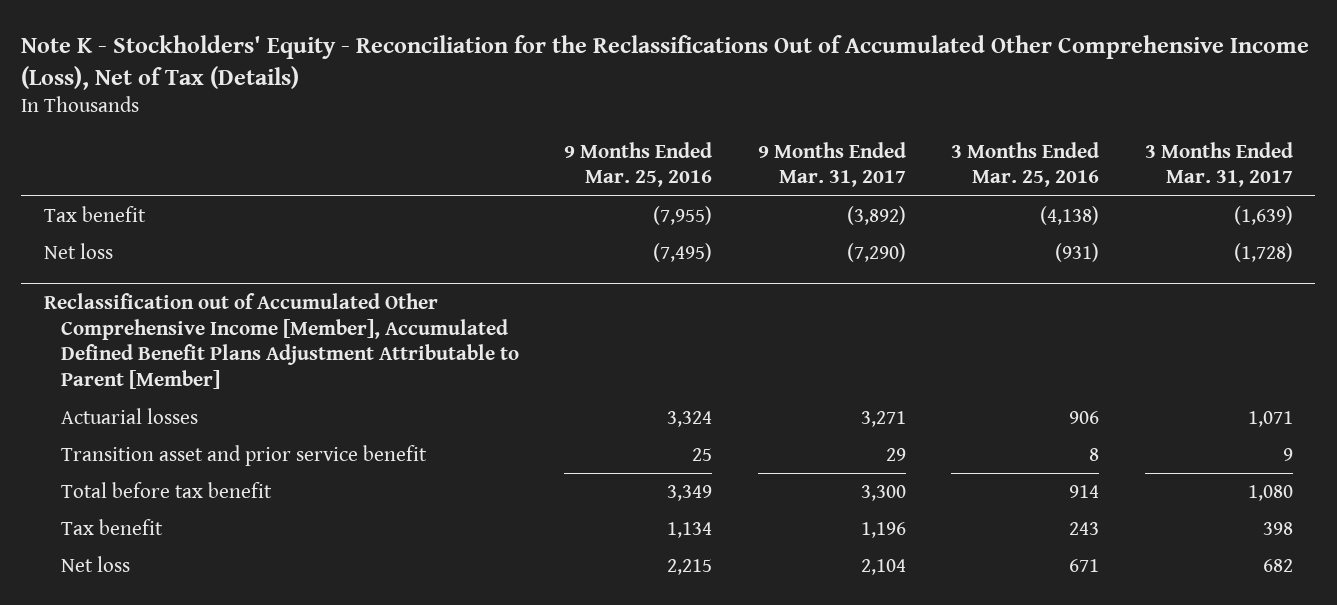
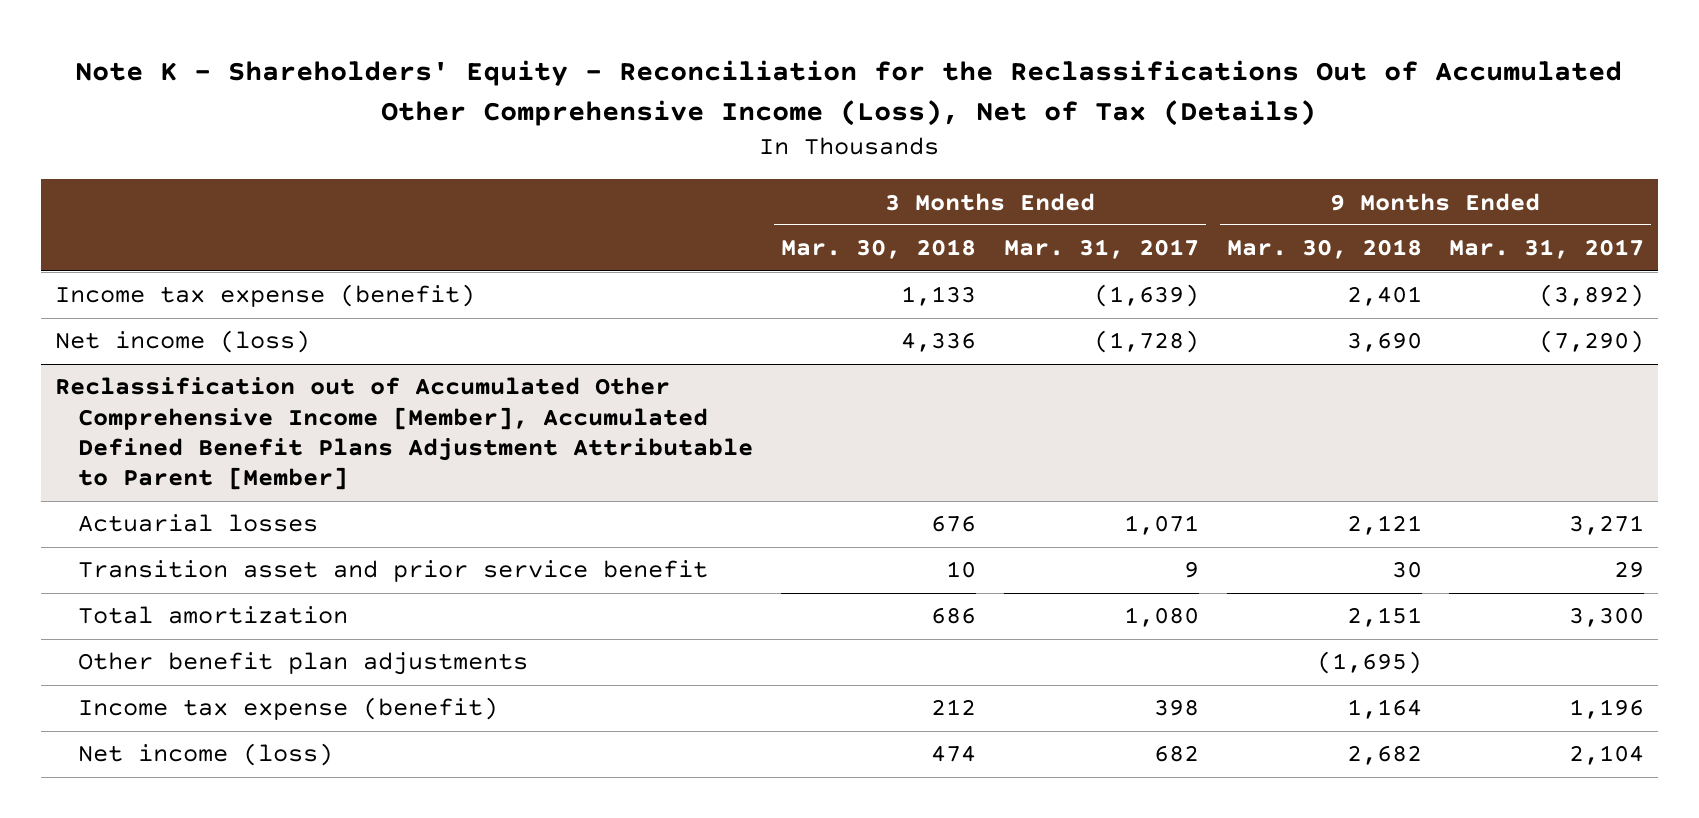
[21,34,1310,90] Note K - Stockholders' Equity - Reconciliation for the Reclassifications Out of Accumulated Other Comprehensive Income (Loss), Net of Tax (Details) -> [75,60,1623,126] Note K - Shareholders' Equity - Reconciliation for the Reclassifications Out of Accumulated Other Comprehensive Income (Loss), Net of Tax (Details)
[564,141,713,188] 9 Months Ended Mar. 25, 2016 -> none
[951,141,1100,188] 3 Months Ended Mar. 25, 2016 -> none
none -> [781,239,977,260] Mar. 30, 2018
none -> [1226,239,1422,260] Mar. 30, 2018
[43,206,146,223] Tax benefit -> [54,284,475,308] Income tax expense (benefit)
[43,243,113,260] Net loss -> [54,330,310,354] Net income (loss)
[60,482,272,499] Total before tax benefit -> [78,606,349,625] Total amortization
none -> [78,652,529,676] Other benefit plan adjustments
[60,519,163,536] Tax benefit -> [78,697,499,721] Income tax expense (benefit)
[60,556,130,573] Net loss -> [78,743,334,767] Net income (loss)

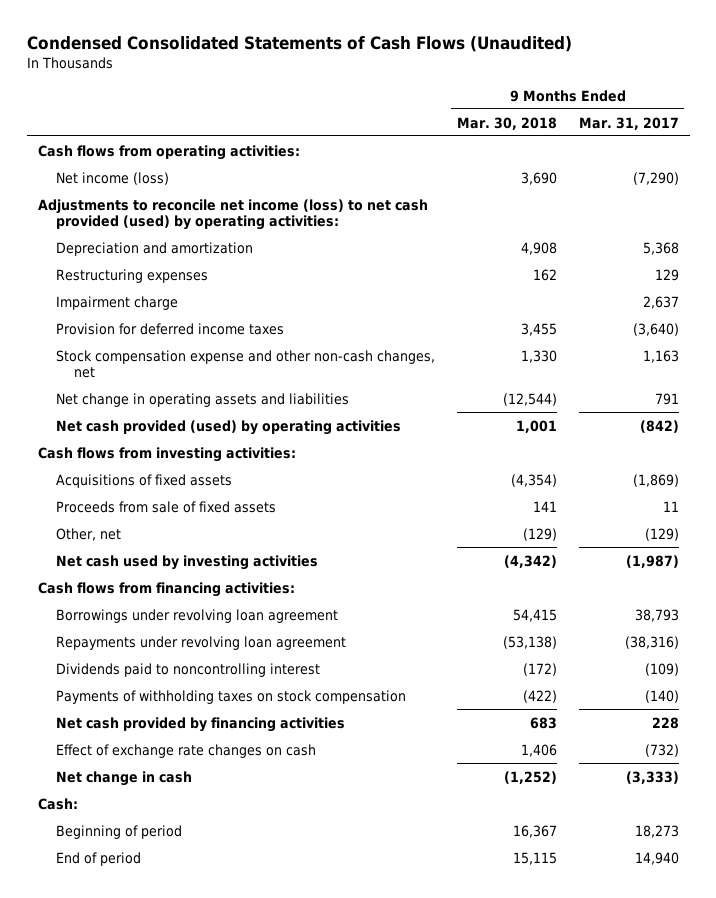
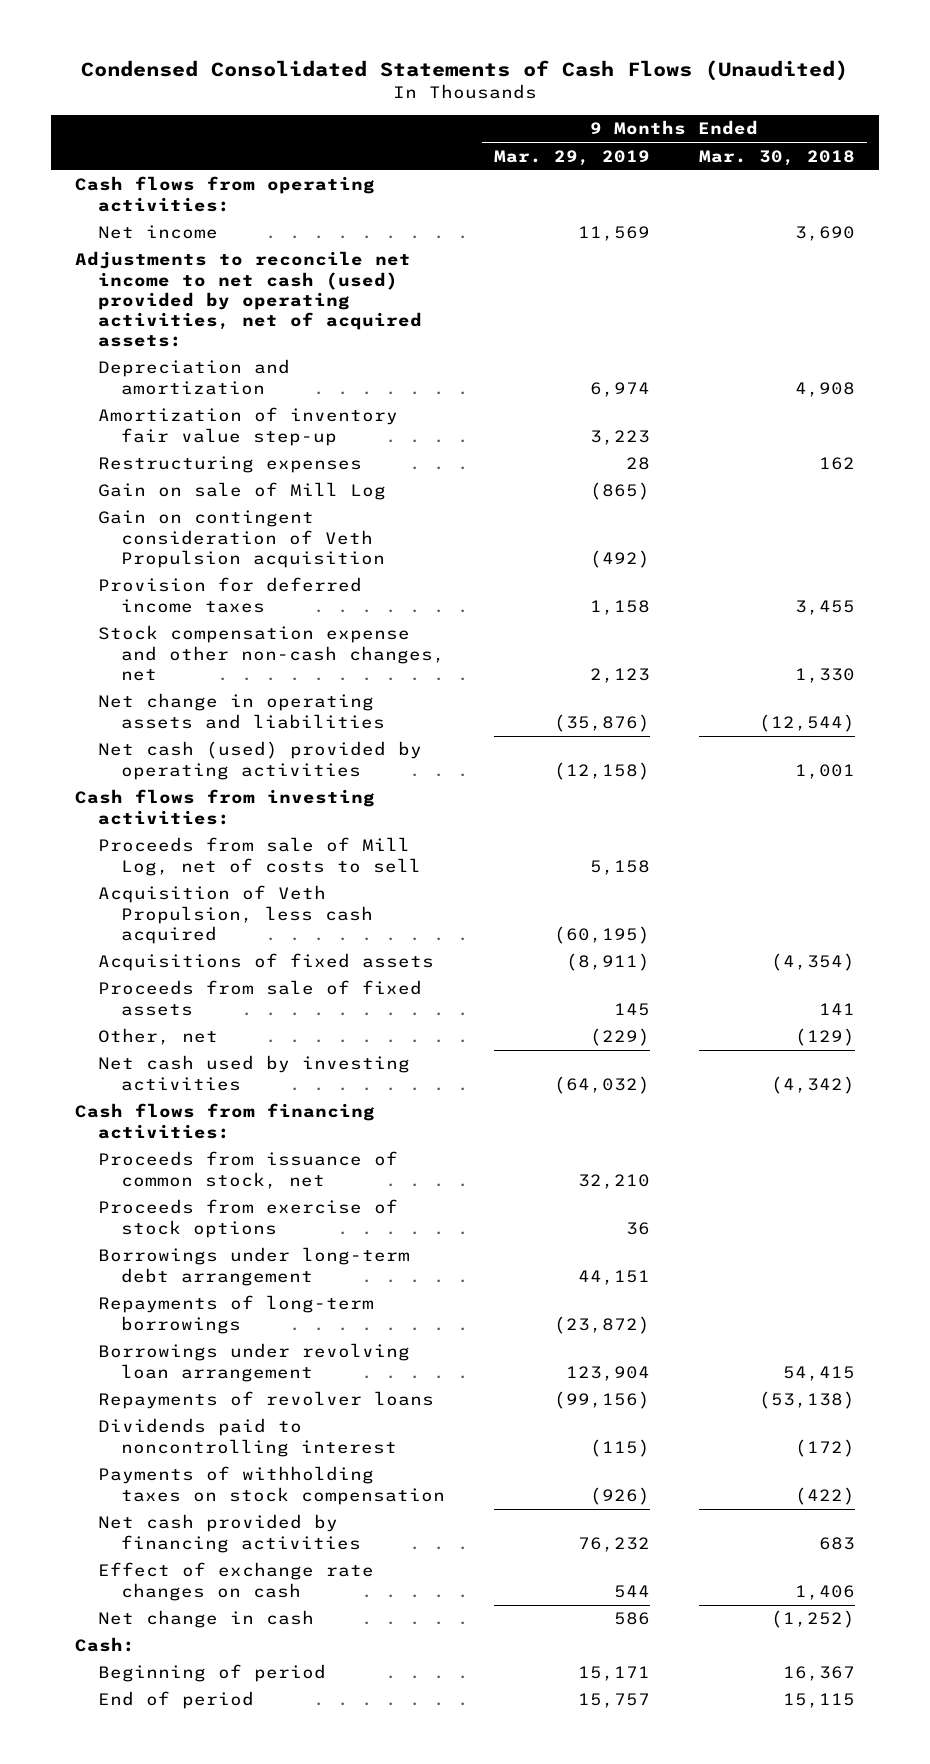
[578,116,679,130] Mar. 31, 2017 -> none
none -> [493,149,650,166] Mar. 29, 2019
[55,171,169,185] Net income (loss) -> [98,225,219,240] Net income
[37,198,428,231] Adjustments to reconcile net income (loss) to net cash provided (used) by operating activities: -> [75,251,423,348] Adjustments to reconcile net income to net cash (used) provided by operating activities, net of acquired assets:
none -> [98,407,399,446] Amortization of inventory fair value step-up
[55,295,178,310] Impairment charge -> none
none -> [98,482,387,501] Gain on sale of Mill Log
none -> [98,510,385,568] Gain on contingent consideration of Veth Propulsion acquisition
[55,419,401,435] Net cash provided (used) by operating activities -> [98,741,423,780] Net cash (used) provided by operating activities
none -> [98,837,421,876] Proceeds from sale of Mill Log, net of costs to sell
none -> [98,885,373,944] Acquisition of Veth Propulsion, less cash acquired
none -> [98,1151,399,1189] Proceeds from issuance of common stock, net
none -> [98,1199,399,1238] Proceeds from exercise of stock options
none -> [98,1247,411,1286] Borrowings under long-term debt arrangement
none -> [98,1295,375,1334] Repayments of long-term borrowings
[55,608,338,623] Borrowings under revolving loan agreement -> [98,1343,411,1382] Borrowings under revolving loan arrangement
[55,635,346,650] Repayments under revolving loan agreement -> [98,1391,435,1410] Repayments of revolver loans

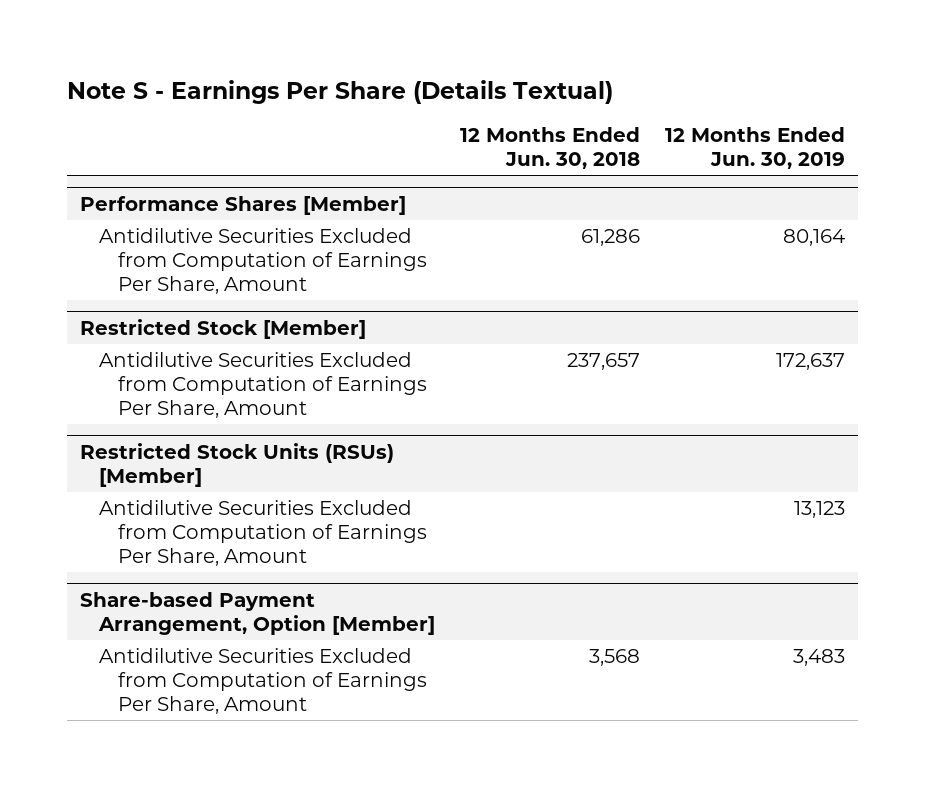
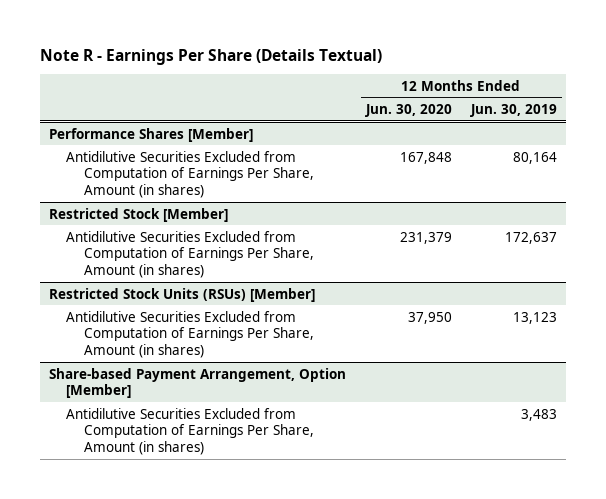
[67,79,614,104] Note S - Earnings Per Share (Details Textual) -> [39,48,382,65] Note R - Earnings Per Share (Details Textual)
[460,127,641,170] 12 Months Ended Jun. 30, 2018 -> none
none -> [364,103,452,117] Jun. 30, 2020
[98,228,427,294] Antidilutive Securities Excluded from Computation of Earnings Per Share, Amount -> [66,150,314,199] Antidilutive Securities Excluded from Computation of Earnings Per Share, Amount (in shares)
[98,352,427,418] Antidilutive Securities Excluded from Computation of Earnings Per Share, Amount -> [66,230,314,279] Antidilutive Securities Excluded from Computation of Earnings Per Share, Amount (in shares)
[98,500,427,566] Antidilutive Securities Excluded from Computation of Earnings Per Share, Amount -> [66,310,314,359] Antidilutive Securities Excluded from Computation of Earnings Per Share, Amount (in shares)
[98,648,427,714] Antidilutive Securities Excluded from Computation of Earnings Per Share, Amount -> [66,407,314,456] Antidilutive Securities Excluded from Computation of Earnings Per Share, Amount (in shares)

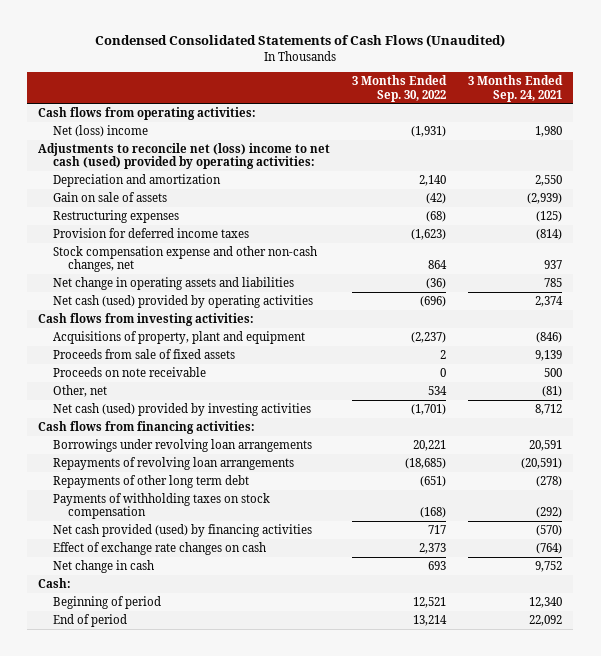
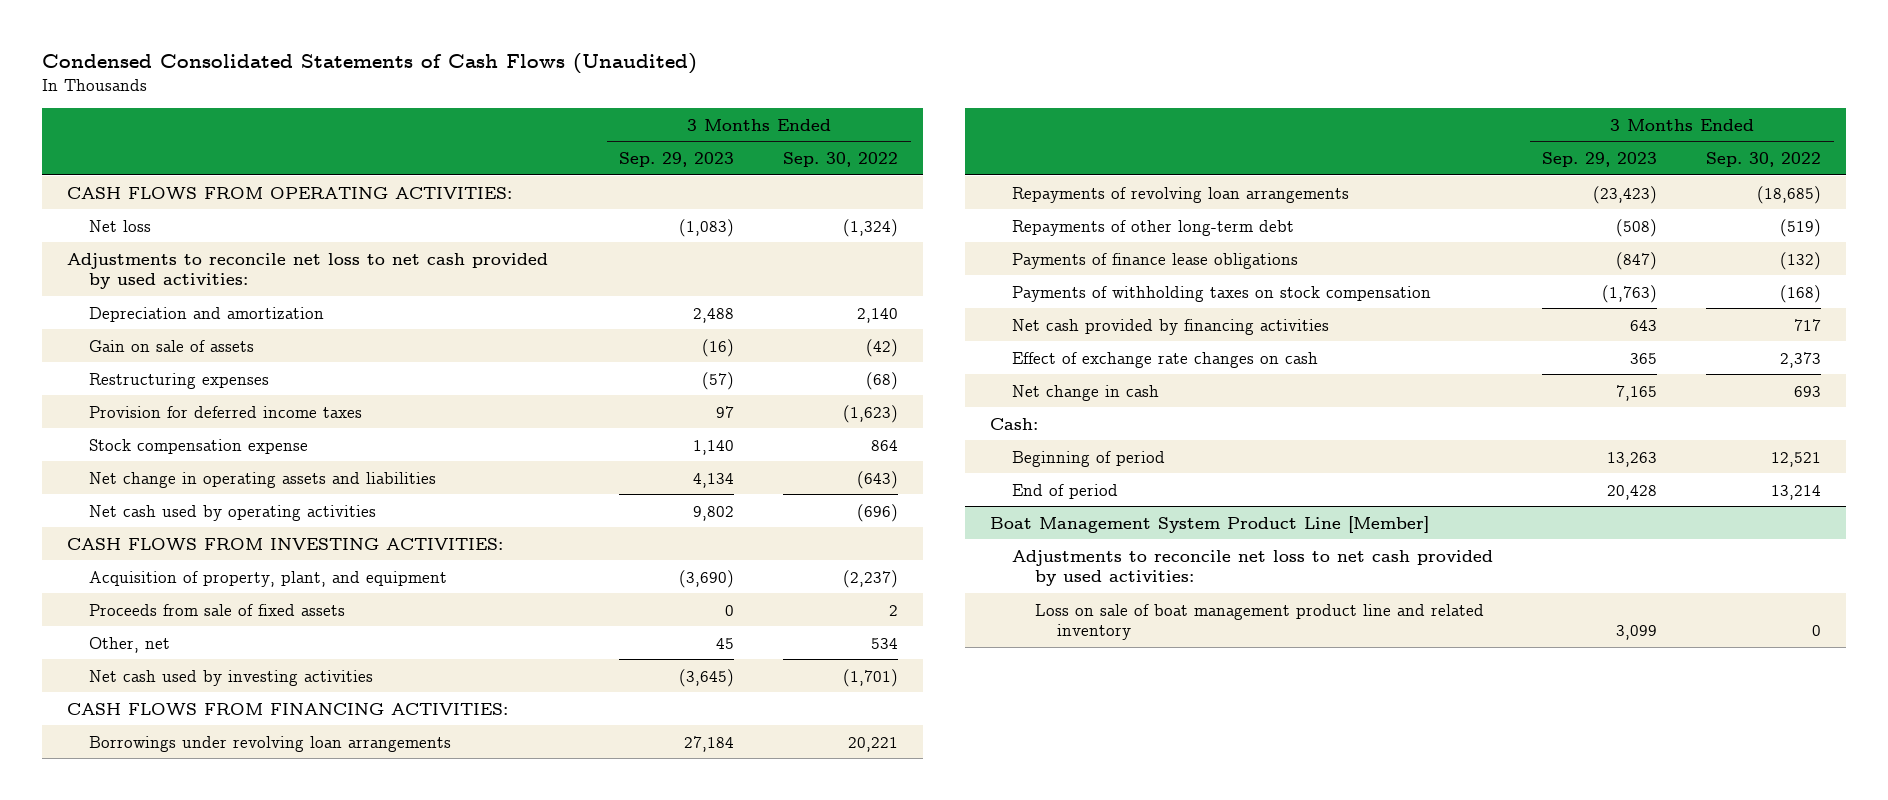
[468,75,564,102] 3 Months Ended Sep. 24, 2021 -> none
none -> [619,151,735,167] Sep. 29, 2023
[38,106,257,120] Cash flows from operating activities: -> [66,186,512,199] CASH FLOWS FROM OPERATING ACTIVITIES:
[53,124,149,137] Net (loss) income -> [89,219,152,232] Net loss
[411,125,447,137] (1,931) -> [843,218,899,237] (1,324)
[38,142,331,170] Adjustments to reconcile net (loss) income to net cash (used) provided by operating activities: -> [66,252,548,290] Adjustments to reconcile net loss to net cash provided by used activities:
[53,245,318,273] Stock compensation expense and other non-cash changes, net -> [89,438,309,454] Stock compensation expense
[426,277,447,289] (36) -> [857,470,899,489] (643)
[53,294,314,308] Net cash (used) provided by operating activities -> [89,504,377,521] Net cash used by operating activities
[38,312,255,326] Cash flows from investing activities: -> [66,537,503,550] CASH FLOWS FROM INVESTING ACTIVITIES:
[53,330,306,344] Acquisitions of property, plant and equipment -> [89,570,448,587] Acquisition of property, plant, and equipment
[53,366,207,377] Proceeds on note receivable -> none
[53,402,312,416] Net cash (used) provided by investing activities -> [89,669,374,686] Net cash used by investing activities
[38,420,256,434] Cash flows from financing activities: -> [66,702,508,715] CASH FLOWS FROM FINANCING ACTIVITIES:
[53,474,250,488] Repayments of other long term debt -> [1012,219,1295,236] Repayments of other long-term debt
[420,475,447,487] (651) -> [1780,218,1822,237] (519)
none -> [1012,252,1299,269] Payments of finance lease obligations
[53,523,313,537] Net cash provided (used) by financing activities -> [1012,318,1330,335] Net cash provided by financing activities
none -> [989,515,1429,533] Boat Management System Product Line [Member]
none -> [1012,549,1494,587] Adjustments to reconcile net loss to net cash provided by used activities:
none -> [1034,603,1484,641] Loss on sale of boat management product line and related inventory

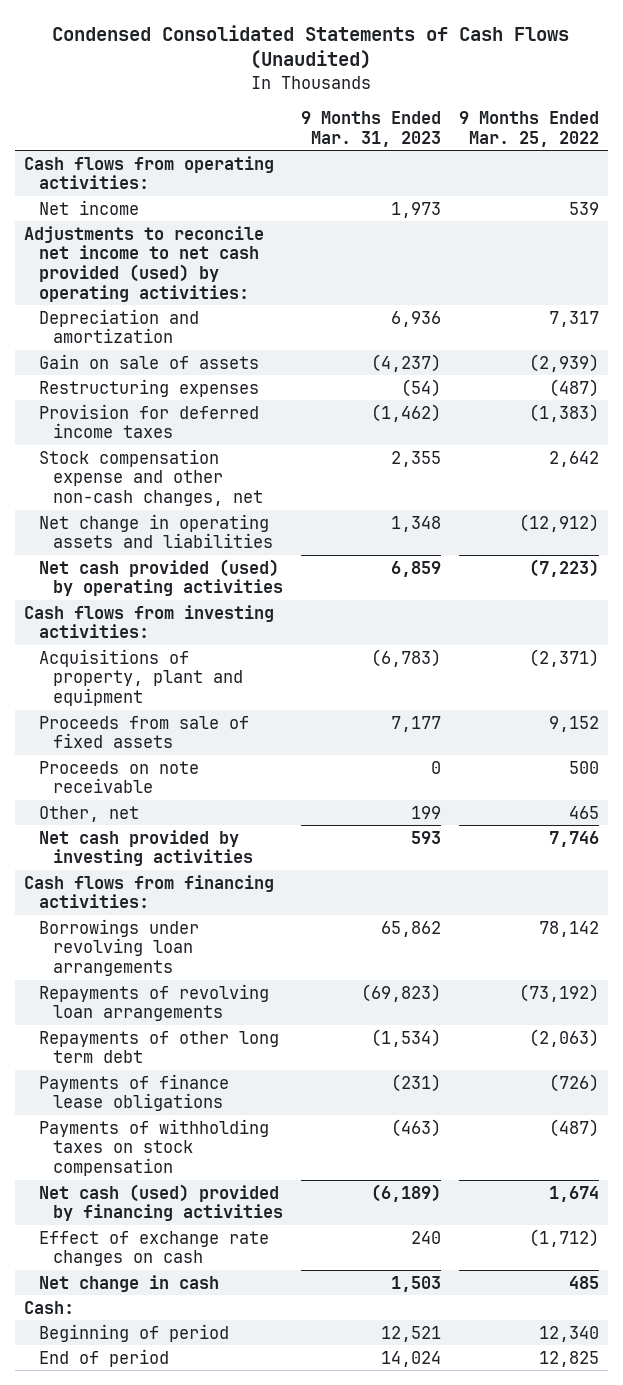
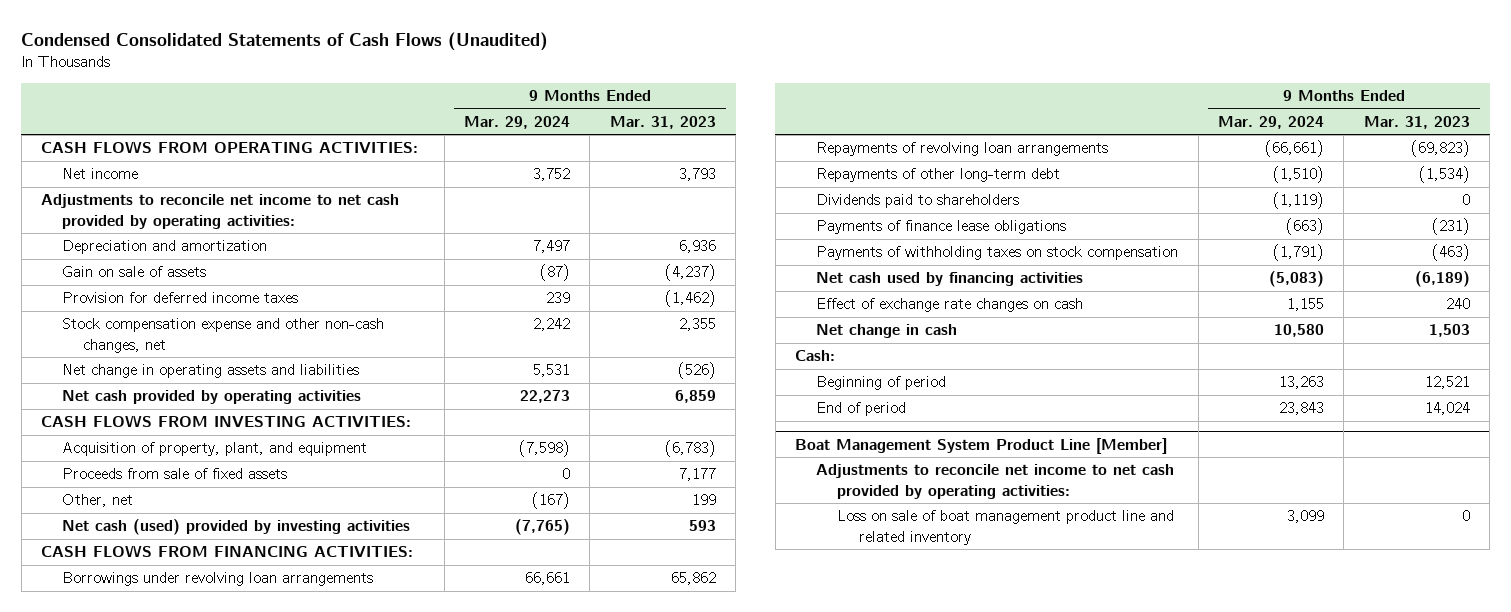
[458,110,599,147] 9 Months Ended Mar. 25, 2022 -> none
none -> [464,115,571,129] Mar. 29, 2024
[23,155,274,190] Cash flows from operating activities: -> [41,141,419,154] CASH FLOWS FROM OPERATING ACTIVITIES:
[391,201,442,218] 1,973 -> [678,168,716,182] 3,793
[23,225,264,302] Adjustments to reconcile net income to net cash provided (used) by operating activities: -> [41,194,400,229] Adjustments to reconcile net income to net cash provided by operating activities:
[38,378,259,397] Restructuring expenses -> none
[391,515,442,532] 1,348 -> [677,362,716,380] (526)
[38,558,284,597] Net cash provided (used) by operating activities -> [62,390,362,405] Net cash provided by operating activities
[23,604,274,639] Cash flows from investing activities: -> [41,415,412,428] CASH FLOWS FROM INVESTING ACTIVITIES:
[38,648,244,707] Acquisitions of property, plant and equipment -> [62,442,368,457] Acquisition of property, plant, and equipment
[38,760,199,794] Proceeds on note receivable -> none
[38,829,254,867] Net cash provided by investing activities -> [62,519,411,536] Net cash (used) provided by investing activities
[23,874,274,909] Cash flows from financing activities: -> [41,545,414,558] CASH FLOWS FROM FINANCING ACTIVITIES:
[38,1030,279,1064] Repayments of other long term debt -> [816,168,1061,183] Repayments of other long-term debt
none -> [816,194,1020,209] Dividends paid to shareholders
[38,1183,284,1222] Net cash (used) provided by financing activities -> [816,272,1084,287] Net cash used by financing activities
none -> [794,437,1167,454] Boat Management System Product Line [Member]
none -> [816,464,1175,499] Adjustments to reconcile net income to net cash provided by operating activities:
none -> [837,510,1175,545] Loss on sale of boat management product line and related inventory

